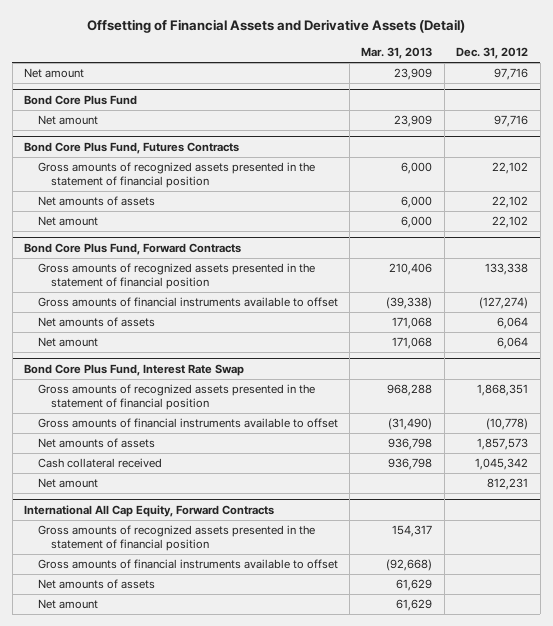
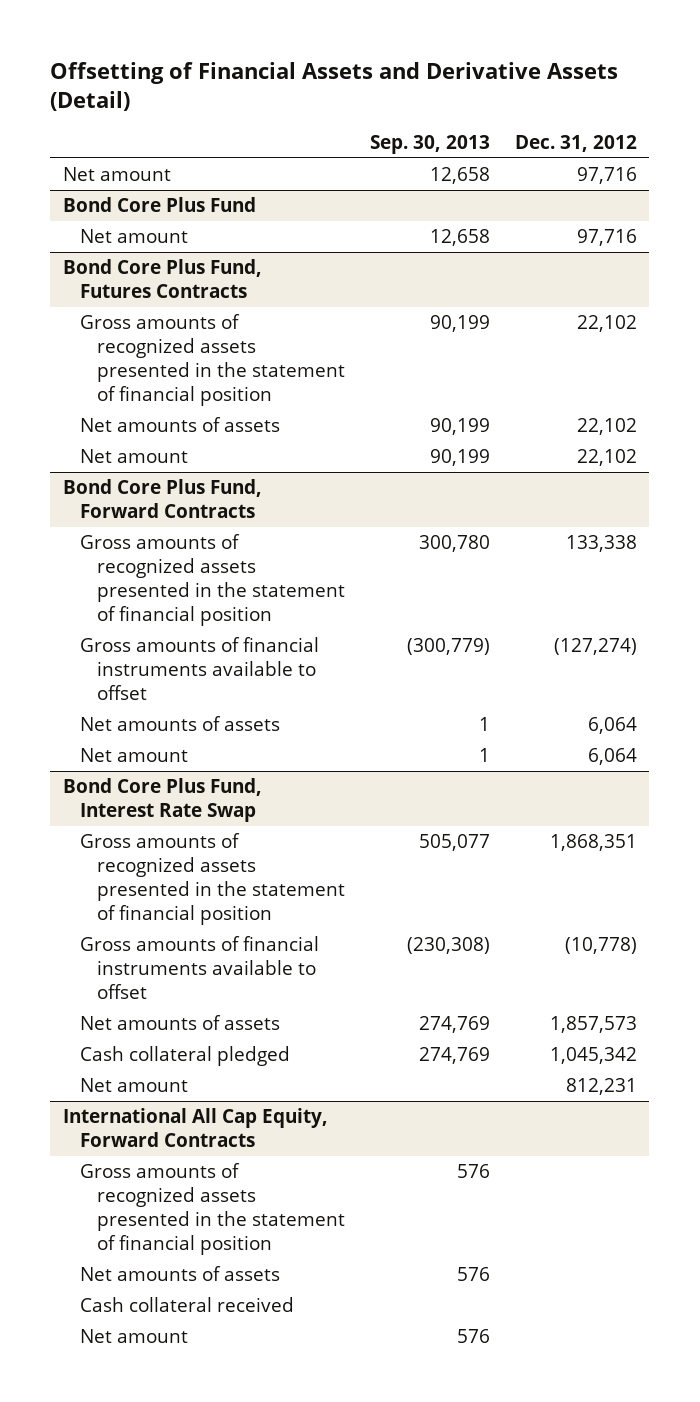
[361,47,433,60] Mar. 31, 2013 -> none
none -> [369,135,490,155] Sep. 30, 2013
[37,458,162,469] Cash collateral received -> [79,1046,290,1067] Cash collateral pledged
[37,559,338,570] Gross amounts of financial instruments available to offset -> none
none -> [79,1297,294,1313] Cash collateral received

